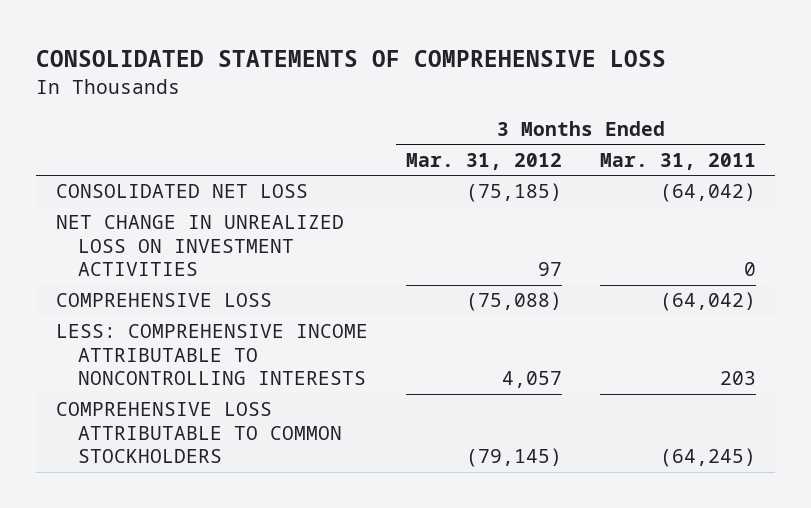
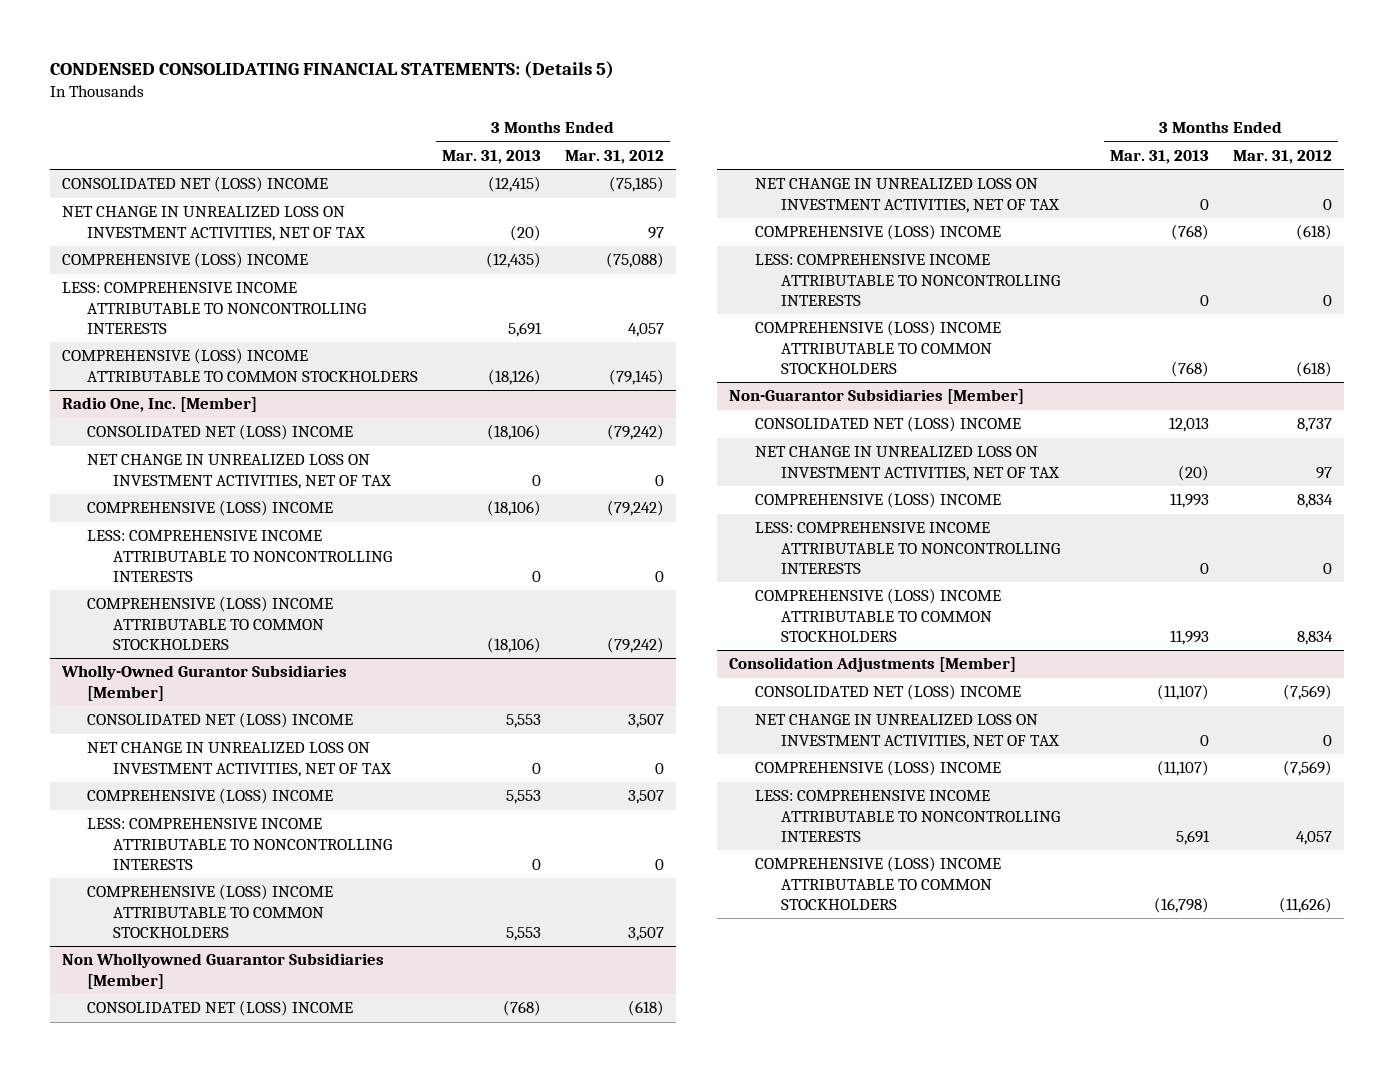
[36,50,667,68] CONSOLIDATED STATEMENTS OF COMPREHENSIVE LOSS -> [49,61,614,80] CONDENSED CONSOLIDATING FINANCIAL STATEMENTS: (Details 5)
[599,152,756,170] Mar. 31, 2011 -> none
none -> [442,149,542,164] Mar. 31, 2013
[55,184,308,199] CONSOLIDATED NET LOSS -> [61,176,328,193] CONSOLIDATED NET (LOSS) INCOME
[55,215,344,277] NET CHANGE IN UNREALIZED LOSS ON INVESTMENT ACTIVITIES -> [61,206,367,241] NET CHANGE IN UNREALIZED LOSS ON INVESTMENT ACTIVITIES, NET OF TAX
[55,293,272,308] COMPREHENSIVE LOSS -> [61,252,308,269] COMPREHENSIVE (LOSS) INCOME
[55,402,342,464] COMPREHENSIVE LOSS ATTRIBUTABLE TO COMMON STOCKHOLDERS -> [61,348,419,382] COMPREHENSIVE (LOSS) INCOME ATTRIBUTABLE TO COMMON STOCKHOLDERS
none -> [61,397,257,413] Radio One, Inc. [Member]
none -> [87,424,354,441] CONSOLIDATED NET (LOSS) INCOME
none -> [87,454,392,489] NET CHANGE IN UNREALIZED LOSS ON INVESTMENT ACTIVITIES, NET OF TAX
none -> [87,500,334,517] COMPREHENSIVE (LOSS) INCOME
none -> [87,530,392,583] LESS: COMPREHENSIVE INCOME ATTRIBUTABLE TO NONCONTROLLING INTERESTS
none -> [87,596,334,651] COMPREHENSIVE (LOSS) INCOME ATTRIBUTABLE TO COMMON STOCKHOLDERS
none -> [60,665,347,701] Wholly-Owned Gurantor Subsidiaries [Member]
none -> [87,712,354,729] CONSOLIDATED NET (LOSS) INCOME
none -> [87,742,392,777] NET CHANGE IN UNREALIZED LOSS ON INVESTMENT ACTIVITIES, NET OF TAX
none -> [87,788,334,805] COMPREHENSIVE (LOSS) INCOME
none -> [87,818,392,871] LESS: COMPREHENSIVE INCOME ATTRIBUTABLE TO NONCONTROLLING INTERESTS
none -> [87,884,334,939] COMPREHENSIVE (LOSS) INCOME ATTRIBUTABLE TO COMMON STOCKHOLDERS
none -> [61,953,384,989] Non Whollyowned Guarantor Subsidiaries [Member]
none -> [87,1000,354,1017] CONSOLIDATED NET (LOSS) INCOME
none -> [755,178,1060,213] NET CHANGE IN UNREALIZED LOSS ON INVESTMENT ACTIVITIES, NET OF TAX
none -> [755,224,1002,241] COMPREHENSIVE (LOSS) INCOME
none -> [755,254,1060,307] LESS: COMPREHENSIVE INCOME ATTRIBUTABLE TO NONCONTROLLING INTERESTS
none -> [755,320,1002,375] COMPREHENSIVE (LOSS) INCOME ATTRIBUTABLE TO COMMON STOCKHOLDERS
none -> [729,389,1025,405] Non-Guarantor Subsidiaries [Member]
none -> [755,416,1022,433] CONSOLIDATED NET (LOSS) INCOME
none -> [755,446,1060,481] NET CHANGE IN UNREALIZED LOSS ON INVESTMENT ACTIVITIES, NET OF TAX
none -> [755,492,1002,509] COMPREHENSIVE (LOSS) INCOME
none -> [755,522,1060,575] LESS: COMPREHENSIVE INCOME ATTRIBUTABLE TO NONCONTROLLING INTERESTS
none -> [755,588,1002,643] COMPREHENSIVE (LOSS) INCOME ATTRIBUTABLE TO COMMON STOCKHOLDERS
none -> [729,657,1017,673] Consolidation Adjustments [Member]
none -> [755,684,1022,701] CONSOLIDATED NET (LOSS) INCOME
none -> [755,714,1060,749] NET CHANGE IN UNREALIZED LOSS ON INVESTMENT ACTIVITIES, NET OF TAX
none -> [755,760,1002,777] COMPREHENSIVE (LOSS) INCOME
none -> [755,790,1060,843] LESS: COMPREHENSIVE INCOME ATTRIBUTABLE TO NONCONTROLLING INTERESTS
none -> [755,856,1002,911] COMPREHENSIVE (LOSS) INCOME ATTRIBUTABLE TO COMMON STOCKHOLDERS

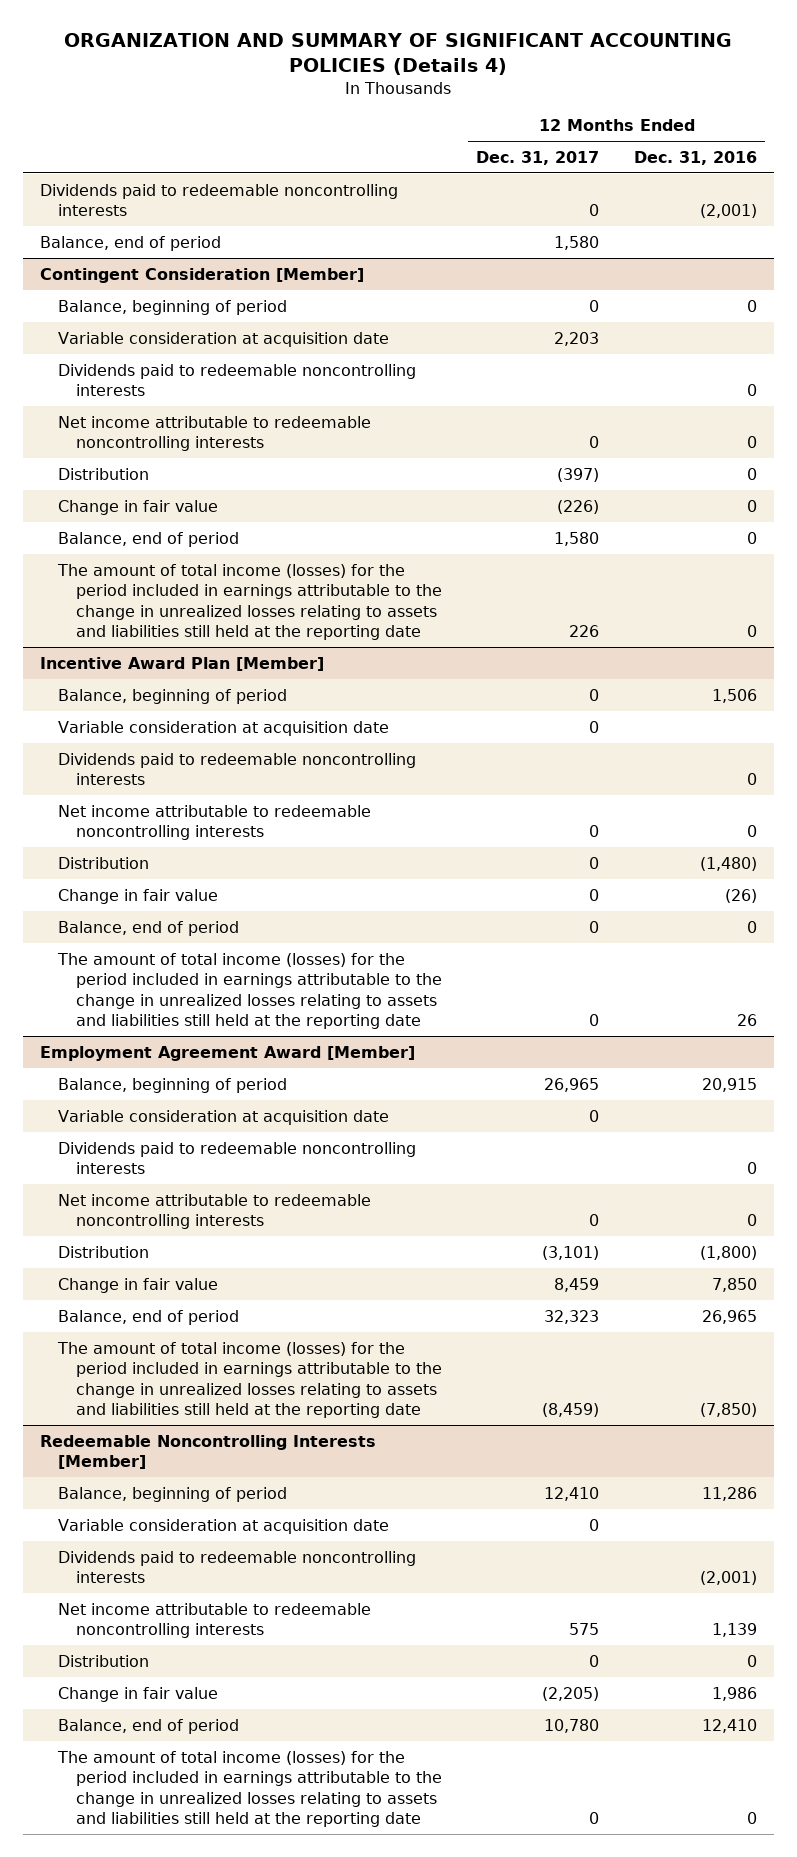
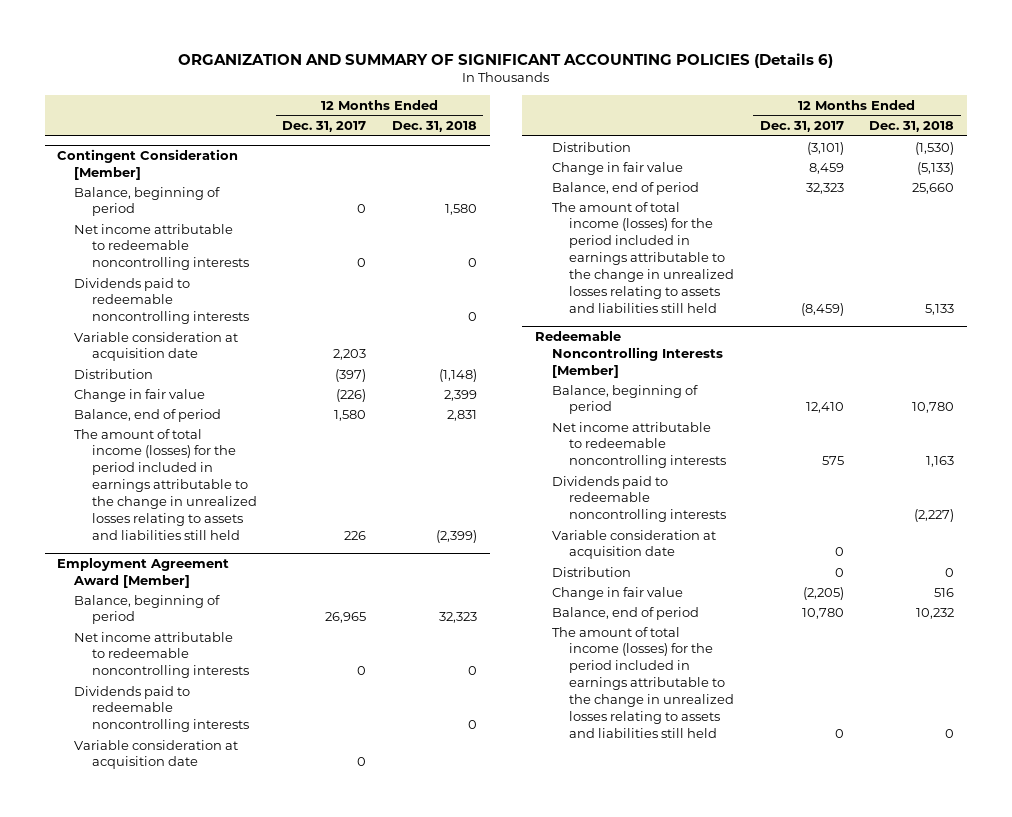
[64,33,733,76] ORGANIZATION AND SUMMARY OF SIGNIFICANT ACCOUNTING POLICIES (Details 4) -> [177,52,833,68] ORGANIZATION AND SUMMARY OF SIGNIFICANT ACCOUNTING POLICIES (Details 6)
[633,150,757,165] Dec. 31, 2016 -> none
none -> [391,120,477,132] Dec. 31, 2018
[39,183,398,217] Dividends paid to redeemable noncontrolling interests -> none
[39,235,221,251] Balance, end of period -> none
[57,363,416,397] Dividends paid to redeemable noncontrolling interests -> [74,277,249,325] Dividends paid to redeemable noncontrolling interests
[57,331,389,347] Variable consideration at acquisition date -> [74,331,239,362] Variable consideration at acquisition date
[39,656,324,671] Incentive Award Plan [Member] -> none
[57,688,287,704] Balance, beginning of period -> none
[57,720,389,736] Variable consideration at acquisition date -> none
[57,752,416,786] Dividends paid to redeemable noncontrolling interests -> none
[57,804,371,841] Net income attributable to redeemable noncontrolling interests -> none
[57,856,149,869] Distribution -> none
[57,888,218,904] Change in fair value -> none
[57,920,239,936] Balance, end of period -> none
[56,952,442,1030] The amount of total income (losses) for the period included in earnings attributable to the change in unrealized losses relating to assets and liabilities still held at the reporting date -> none
[56,563,442,641] The amount of total income (losses) for the period included in earnings attributable to the change in unrealized losses relating to assets and liabilities still held at the reporting date -> [74,428,257,540] The amount of total income (losses) for the period included in earnings attributable to the change in unrealized losses relating to assets and liabilities still held
[57,1141,416,1175] Dividends paid to redeemable noncontrolling interests -> [74,685,249,733] Dividends paid to redeemable noncontrolling interests
[57,1109,389,1125] Variable consideration at acquisition date -> [74,739,239,770] Variable consideration at acquisition date
[56,1341,442,1419] The amount of total income (losses) for the period included in earnings attributable to the change in unrealized losses relating to assets and liabilities still held at the reporting date -> [551,201,735,313] The amount of total income (losses) for the period included in earnings attributable to the change in unrealized losses relating to assets and liabilities still held
[57,1550,416,1584] Dividends paid to redeemable noncontrolling interests -> [551,475,727,523] Dividends paid to redeemable noncontrolling interests
[57,1518,389,1534] Variable consideration at acquisition date -> [551,529,716,560] Variable consideration at acquisition date
[56,1750,442,1828] The amount of total income (losses) for the period included in earnings attributable to the change in unrealized losses relating to assets and liabilities still held at the reporting date -> [551,626,735,738] The amount of total income (losses) for the period included in earnings attributable to the change in unrealized losses relating to assets and liabilities still held

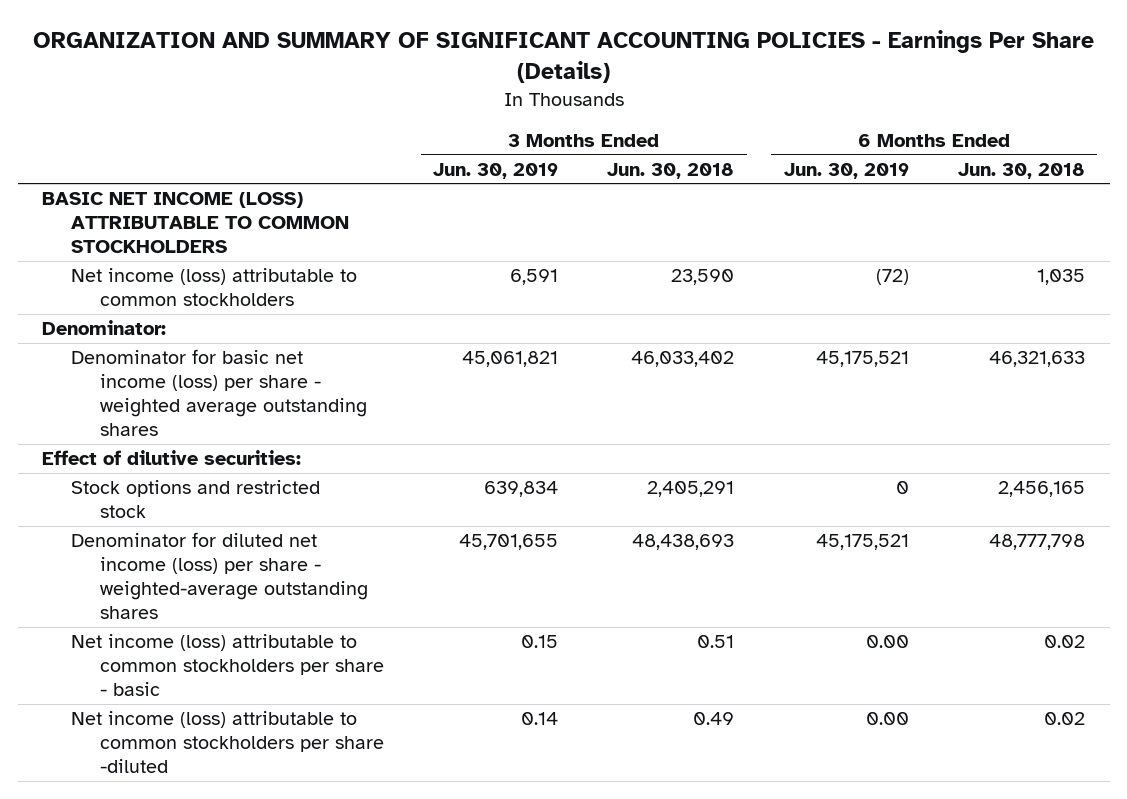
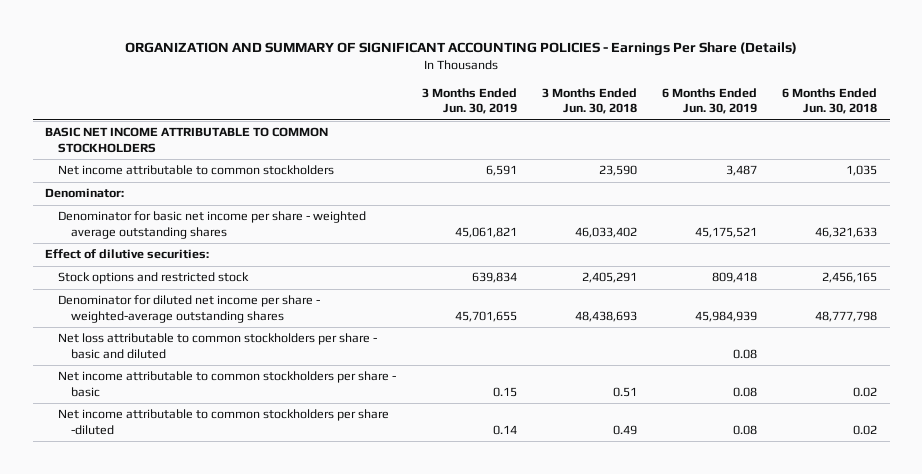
[42,192,349,254] BASIC NET INCOME (LOSS) ATTRIBUTABLE TO COMMON STOCKHOLDERS -> [45,127,329,154] BASIC NET INCOME ATTRIBUTABLE TO COMMON STOCKHOLDERS
[70,268,357,307] Net income (loss) attributable to common stockholders -> [58,165,335,176] Net income attributable to common stockholders
[875,269,909,286] (72) -> [725,165,757,177] 3,487
[70,349,367,437] Denominator for basic net income (loss) per share - weighted average outstanding shares -> [58,211,367,240] Denominator for basic net income per share - weighted average outstanding shares
[895,481,909,495] 0 -> [711,272,757,284] 809,418
[70,532,368,620] Denominator for diluted net income (loss) per share - weighted-average outstanding shares -> [58,295,321,324] Denominator for diluted net income per share - weighted-average outstanding shares
[815,534,909,551] 45,175,521 -> [694,311,757,323] 45,984,939
none -> [58,333,378,360] Net loss attributable to common stockholders per share - basic and diluted
[70,634,384,697] Net income (loss) attributable to common stockholders per share - basic -> [58,371,397,398] Net income attributable to common stockholders per share - basic
[865,635,909,649] 0.00 -> [732,387,757,398] 0.08
[70,711,384,774] Net income (loss) attributable to common stockholders per share -diluted -> [58,409,390,436] Net income attributable to common stockholders per share -diluted
[865,712,909,726] 0.00 -> [732,425,757,436] 0.08

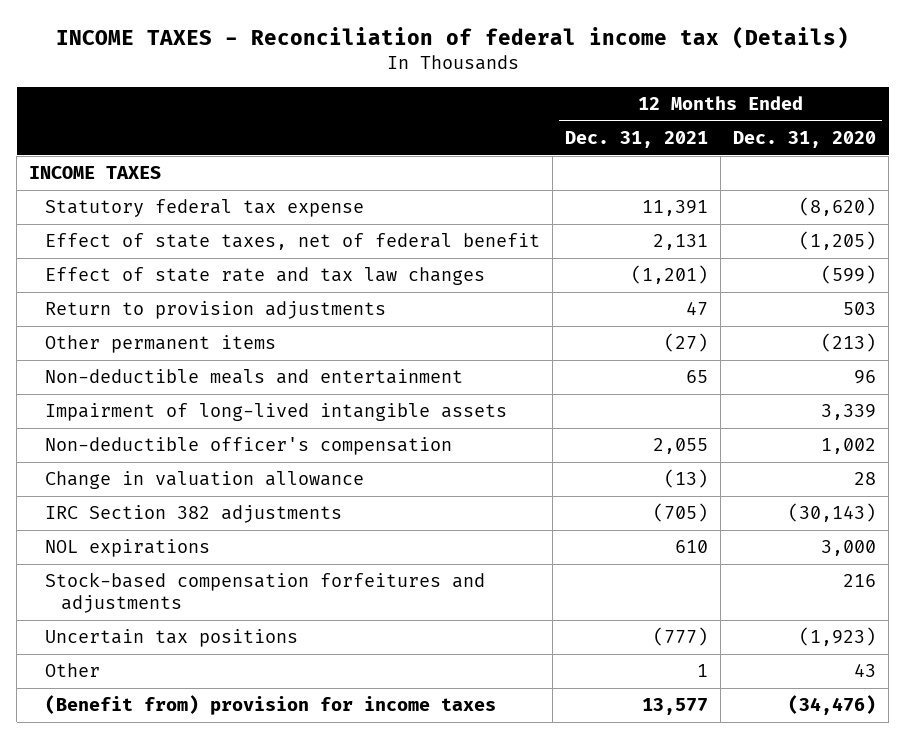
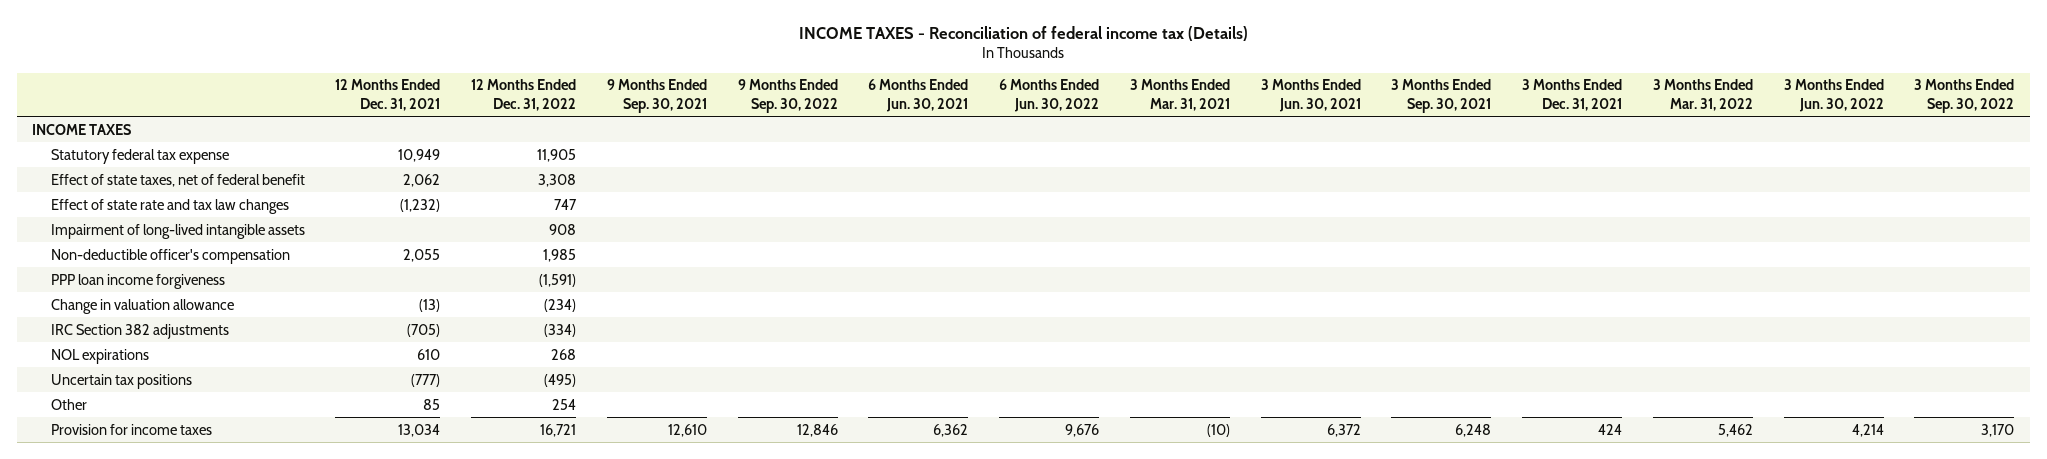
[733,131,877,149] Dec. 31, 2020 -> none
none -> [471,79,577,111] 12 Months Ended Dec. 31, 2022
none -> [606,79,707,113] 9 Months Ended Sep. 30, 2021
none -> [737,79,838,113] 9 Months Ended Sep. 30, 2022
none -> [868,79,969,112] 6 Months Ended Jun. 30, 2021
none -> [999,79,1100,112] 6 Months Ended Jun. 30, 2022
none -> [1129,79,1230,111] 3 Months Ended Mar. 31, 2021
none -> [1260,79,1361,112] 3 Months Ended Jun. 30, 2021
none -> [1391,79,1492,113] 3 Months Ended Sep. 30, 2021
none -> [1522,79,1623,111] 3 Months Ended Dec. 31, 2021
none -> [1652,79,1753,111] 3 Months Ended Mar. 31, 2022
none -> [1783,79,1884,112] 3 Months Ended Jun. 30, 2022
none -> [1914,79,2015,113] 3 Months Ended Sep. 30, 2022
[44,301,386,320] Return to provision adjustments -> none
[44,335,276,354] Other permanent items -> none
[44,369,463,385] Non-deductible meals and entertainment -> none
[642,200,709,217] 11,391 -> [398,148,441,162] 10,949
[653,234,709,251] 2,131 -> [403,173,441,187] 2,062
[631,265,709,285] (1,201) -> [400,198,441,212] (1,232)
none -> [50,273,225,289] PPP loan income forgiveness
[44,572,485,614] Stock-based compensation forfeitures and adjustments -> none
[697,664,709,678] 1 -> [423,398,441,410] 85
[44,695,496,716] (Benefit from) provision for income taxes -> [50,423,212,435] Provision for income taxes
[642,698,709,716] 13,577 -> [398,423,441,437] 13,034

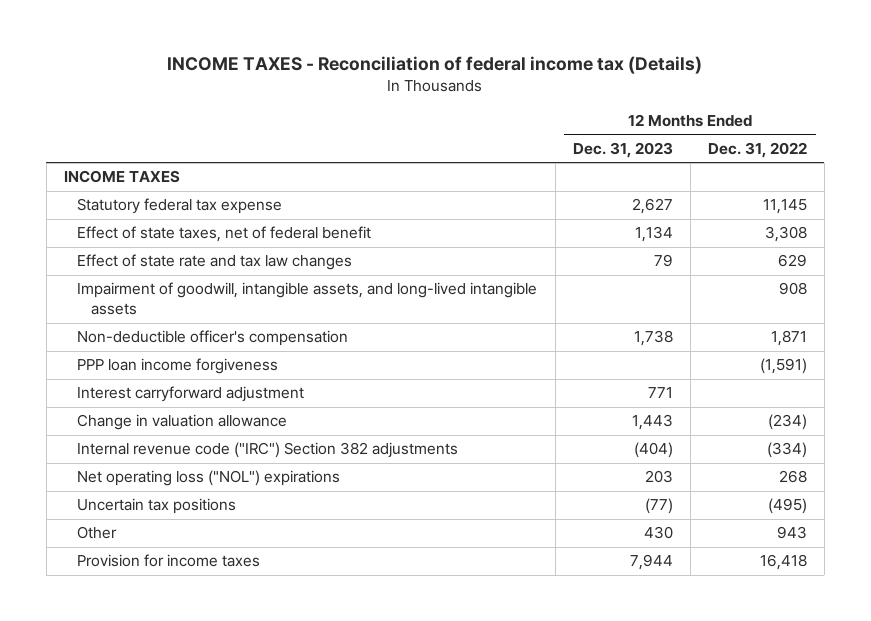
[335,79,441,111] 12 Months Ended Dec. 31, 2021 -> none
[606,79,707,113] 9 Months Ended Sep. 30, 2021 -> none
[737,79,838,113] 9 Months Ended Sep. 30, 2022 -> none
[868,79,969,112] 6 Months Ended Jun. 30, 2021 -> none
[999,79,1100,112] 6 Months Ended Jun. 30, 2022 -> none
[1129,79,1230,111] 3 Months Ended Mar. 31, 2021 -> none
[1260,79,1361,112] 3 Months Ended Jun. 30, 2021 -> none
[1391,79,1492,113] 3 Months Ended Sep. 30, 2021 -> none
[1522,79,1623,111] 3 Months Ended Dec. 31, 2021 -> none
[1652,79,1753,111] 3 Months Ended Mar. 31, 2022 -> none
[1783,79,1884,112] 3 Months Ended Jun. 30, 2022 -> none
[1914,79,2015,113] 3 Months Ended Sep. 30, 2022 -> none
none -> [572,141,673,158] Dec. 31, 2023
[537,148,577,162] 11,905 -> [762,199,807,215] 11,145
[554,198,578,210] 747 -> [777,254,807,268] 629
[50,223,305,239] Impairment of long-lived intangible assets -> [77,282,538,316] Impairment of goodwill, intangible assets, and long-lived intangible assets
[543,248,577,262] 1,985 -> [770,330,807,347] 1,871
none -> [77,386,305,403] Interest carryforward adjustment
[50,323,229,339] IRC Section 382 adjustments -> [77,442,459,459] Internal revenue code ("IRC") Section 382 adjustments
[50,348,149,364] NOL expirations -> [77,470,341,487] Net operating loss ("NOL") expirations
[552,398,577,410] 254 -> [776,526,807,540] 943
[540,423,577,437] 16,721 -> [759,554,807,571] 16,418

